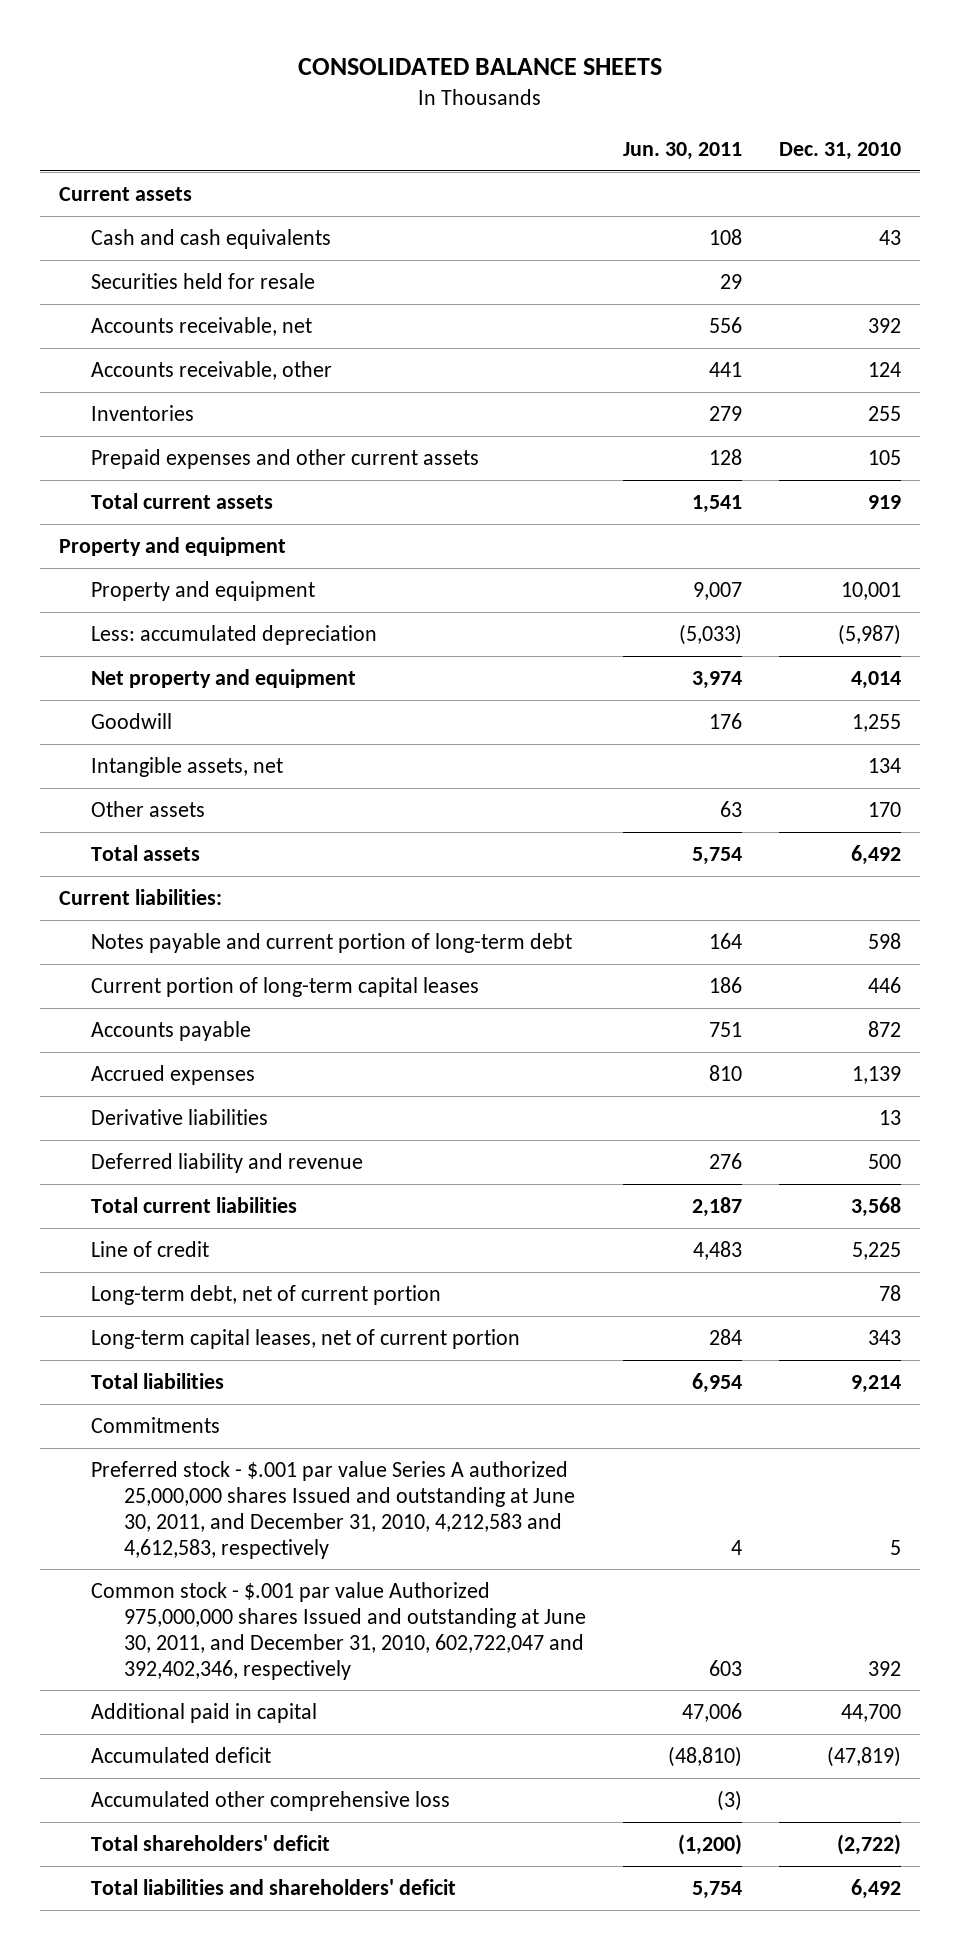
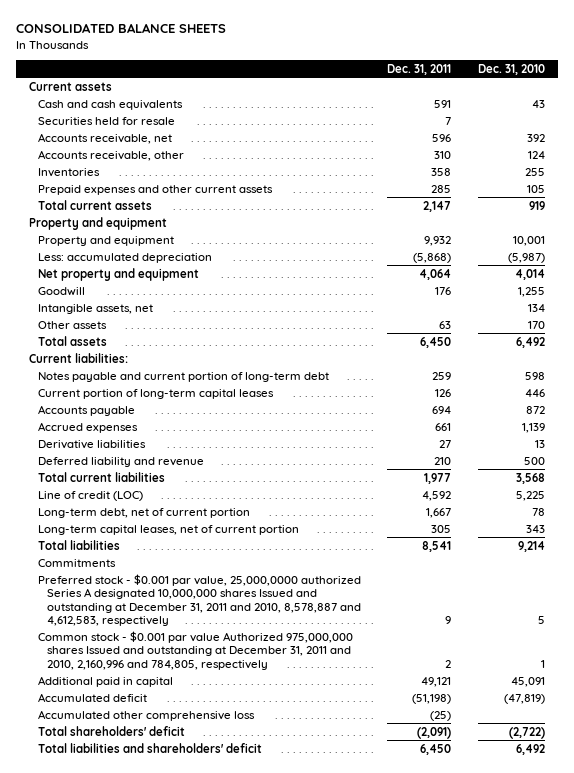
[622,142,742,161] Jun. 30, 2011 -> none
none -> [387,63,452,75] Dec. 31, 2011
[91,1240,210,1257] Line of credit -> [37,490,143,501] Line of credit (LOC)
[91,1460,575,1559] Preferred stock - $.001 par value Series A authorized 25,000,000 shares Issued and outstanding at June 30, 2011, and December 31, 2010, 4,212,583 and 4,612,583, respectively -> [37,573,361,626] Preferred stock - $0.001 par value, 25,000,0000 authorized Series A designated 10,000,000 shares Issued and outstanding at December 31, 2011 and 2010, 8,578,887 and 4,612,583, respectively
[91,1581,586,1680] Common stock - $.001 par value Authorized 975,000,000 shares Issued and outstanding at June 30, 2011, and December 31, 2010, 602,722,047 and 392,402,346, respectively -> [37,630,353,670] Common stock - $0.001 par value Authorized 975,000,000 shares Issued and outstanding at December 31, 2011 and 2010, 2,160,996 and 784,805, respectively
[868,1660,902,1676] 392 -> [540,659,545,668] 1
[841,1703,902,1722] 44,700 -> [510,676,545,687] 45,091

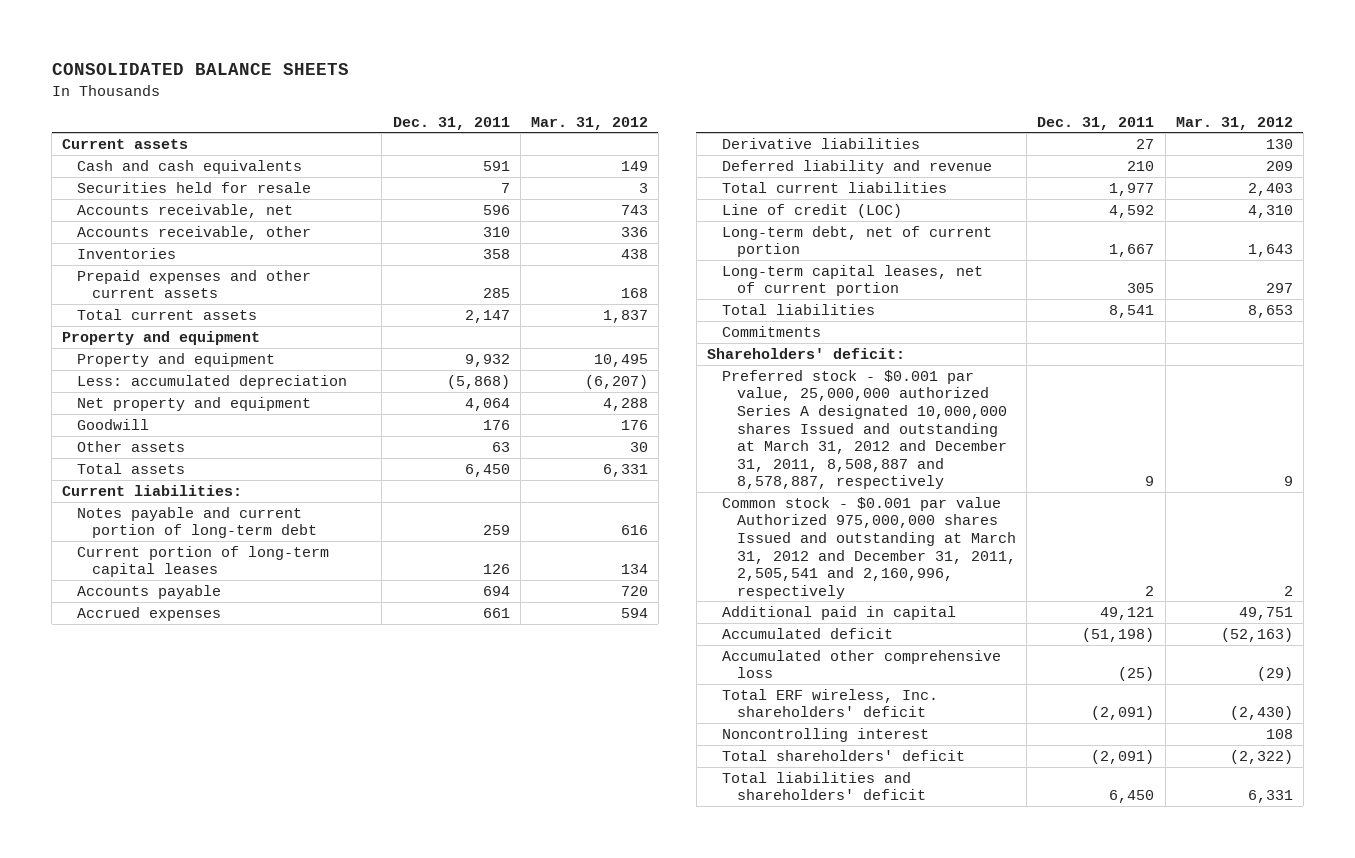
[477,63,545,75] Dec. 31, 2010 -> none
none -> [530,116,648,130] Mar. 31, 2012
[37,303,153,314] Intangible assets, net -> none
none -> [707,347,906,359] Shareholders' deficit:
[37,573,361,626] Preferred stock - $0.001 par value, 25,000,0000 authorized Series A designated 10,000,000 shares Issued and outstanding at December 31, 2011 and 2010, 8,578,887 and 4,612,583, respectively -> [722,369,1008,490] Preferred stock - $0.001 par value, 25,000,000 authorized Series A designated 10,000,000 shares Issued and outstanding at March 31, 2012 and December 31, 2011, 8,508,887 and 8,578,887, respectively
[37,630,353,670] Common stock - $0.001 par value Authorized 975,000,000 shares Issued and outstanding at December 31, 2011 and 2010, 2,160,996 and 784,805, respectively -> [722,496,1017,599] Common stock - $0.001 par value Authorized 975,000,000 shares Issued and outstanding at March 31, 2012 and December 31, 2011, 2,505,541 and 2,160,996, respectively
none -> [722,688,939,718] Total ERF wireless, Inc. shareholders' deficit
none -> [722,727,930,742] Noncontrolling interest

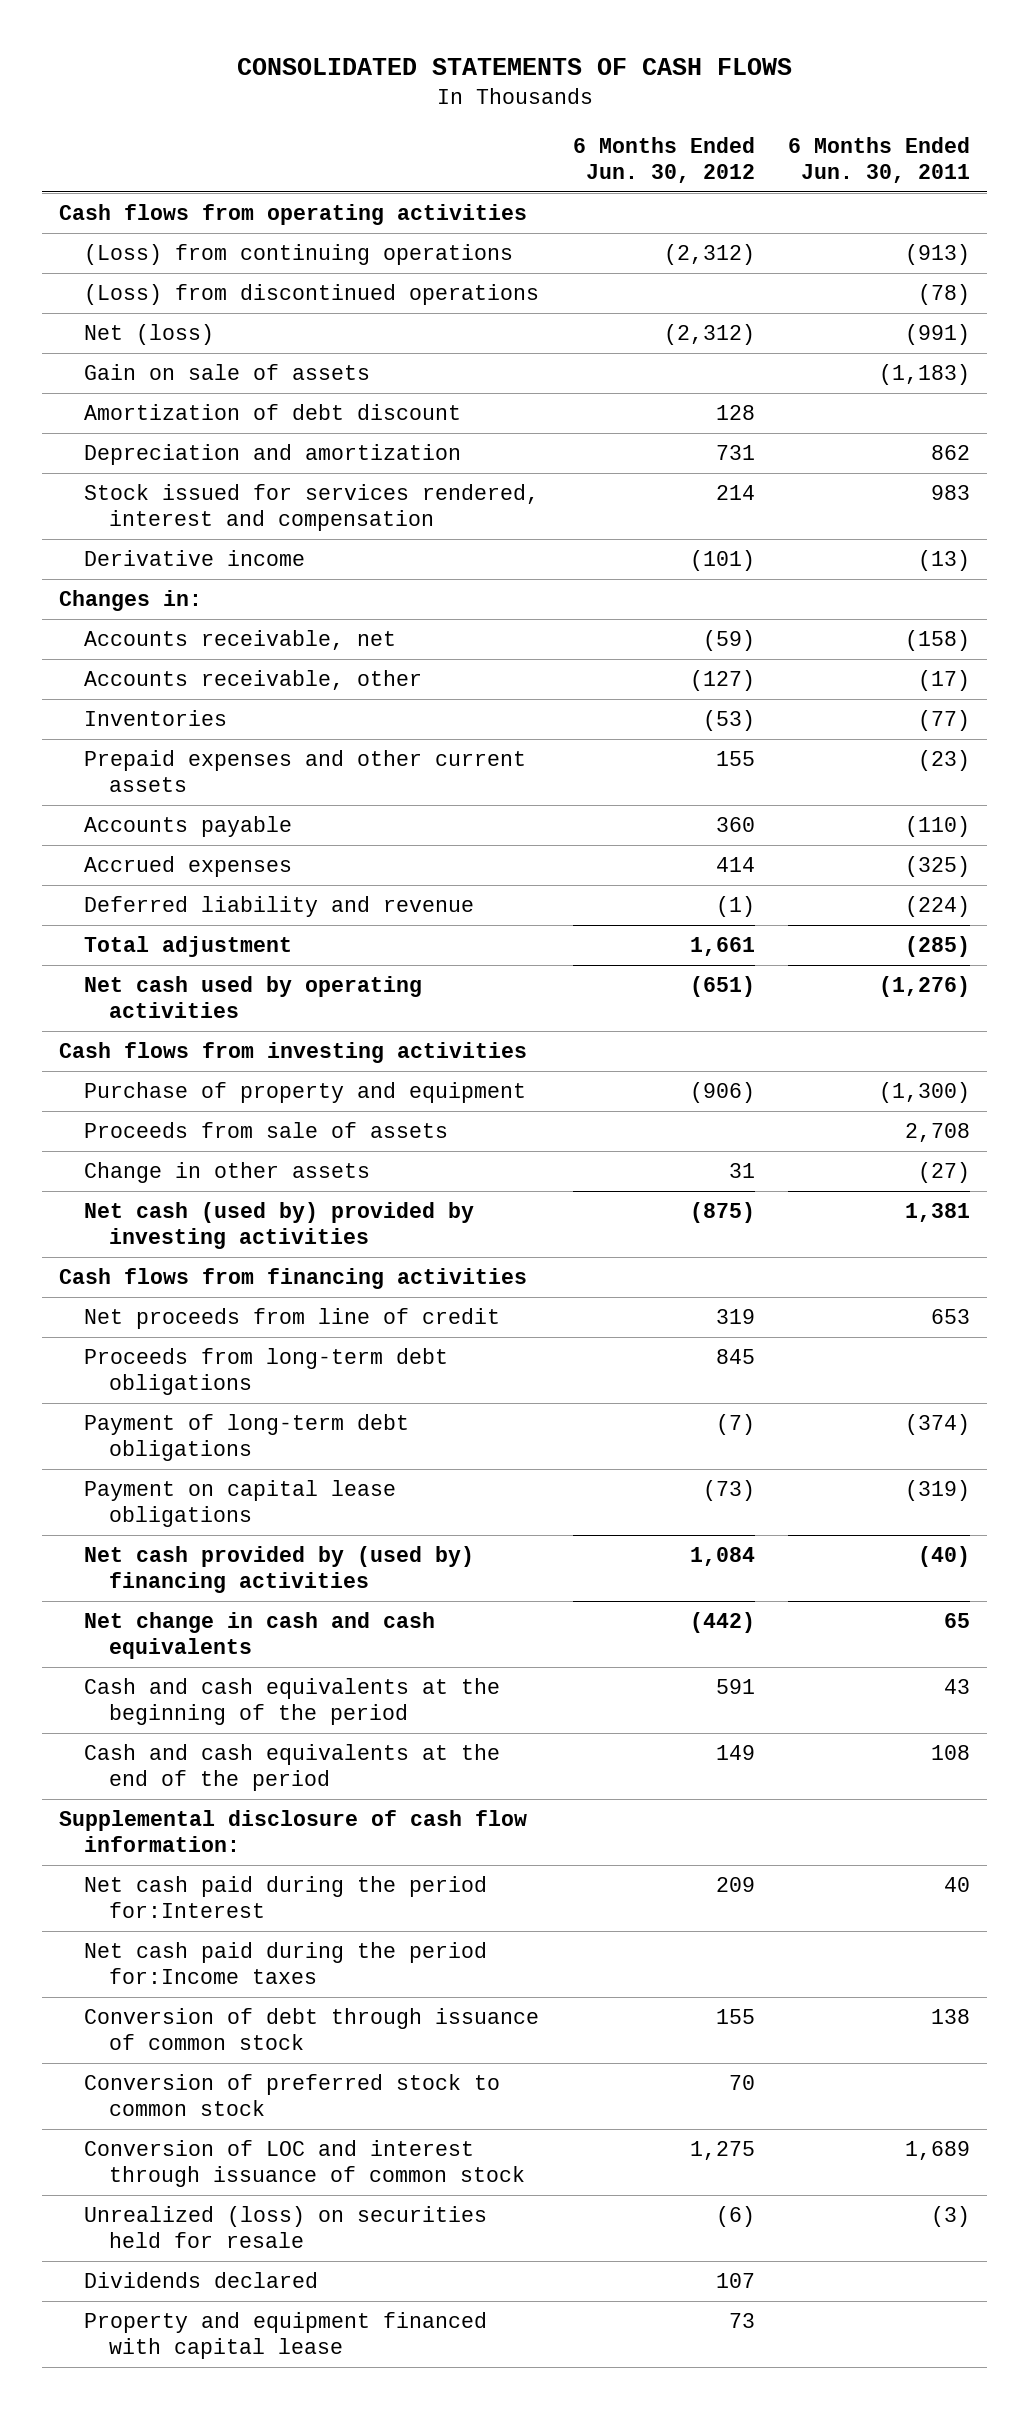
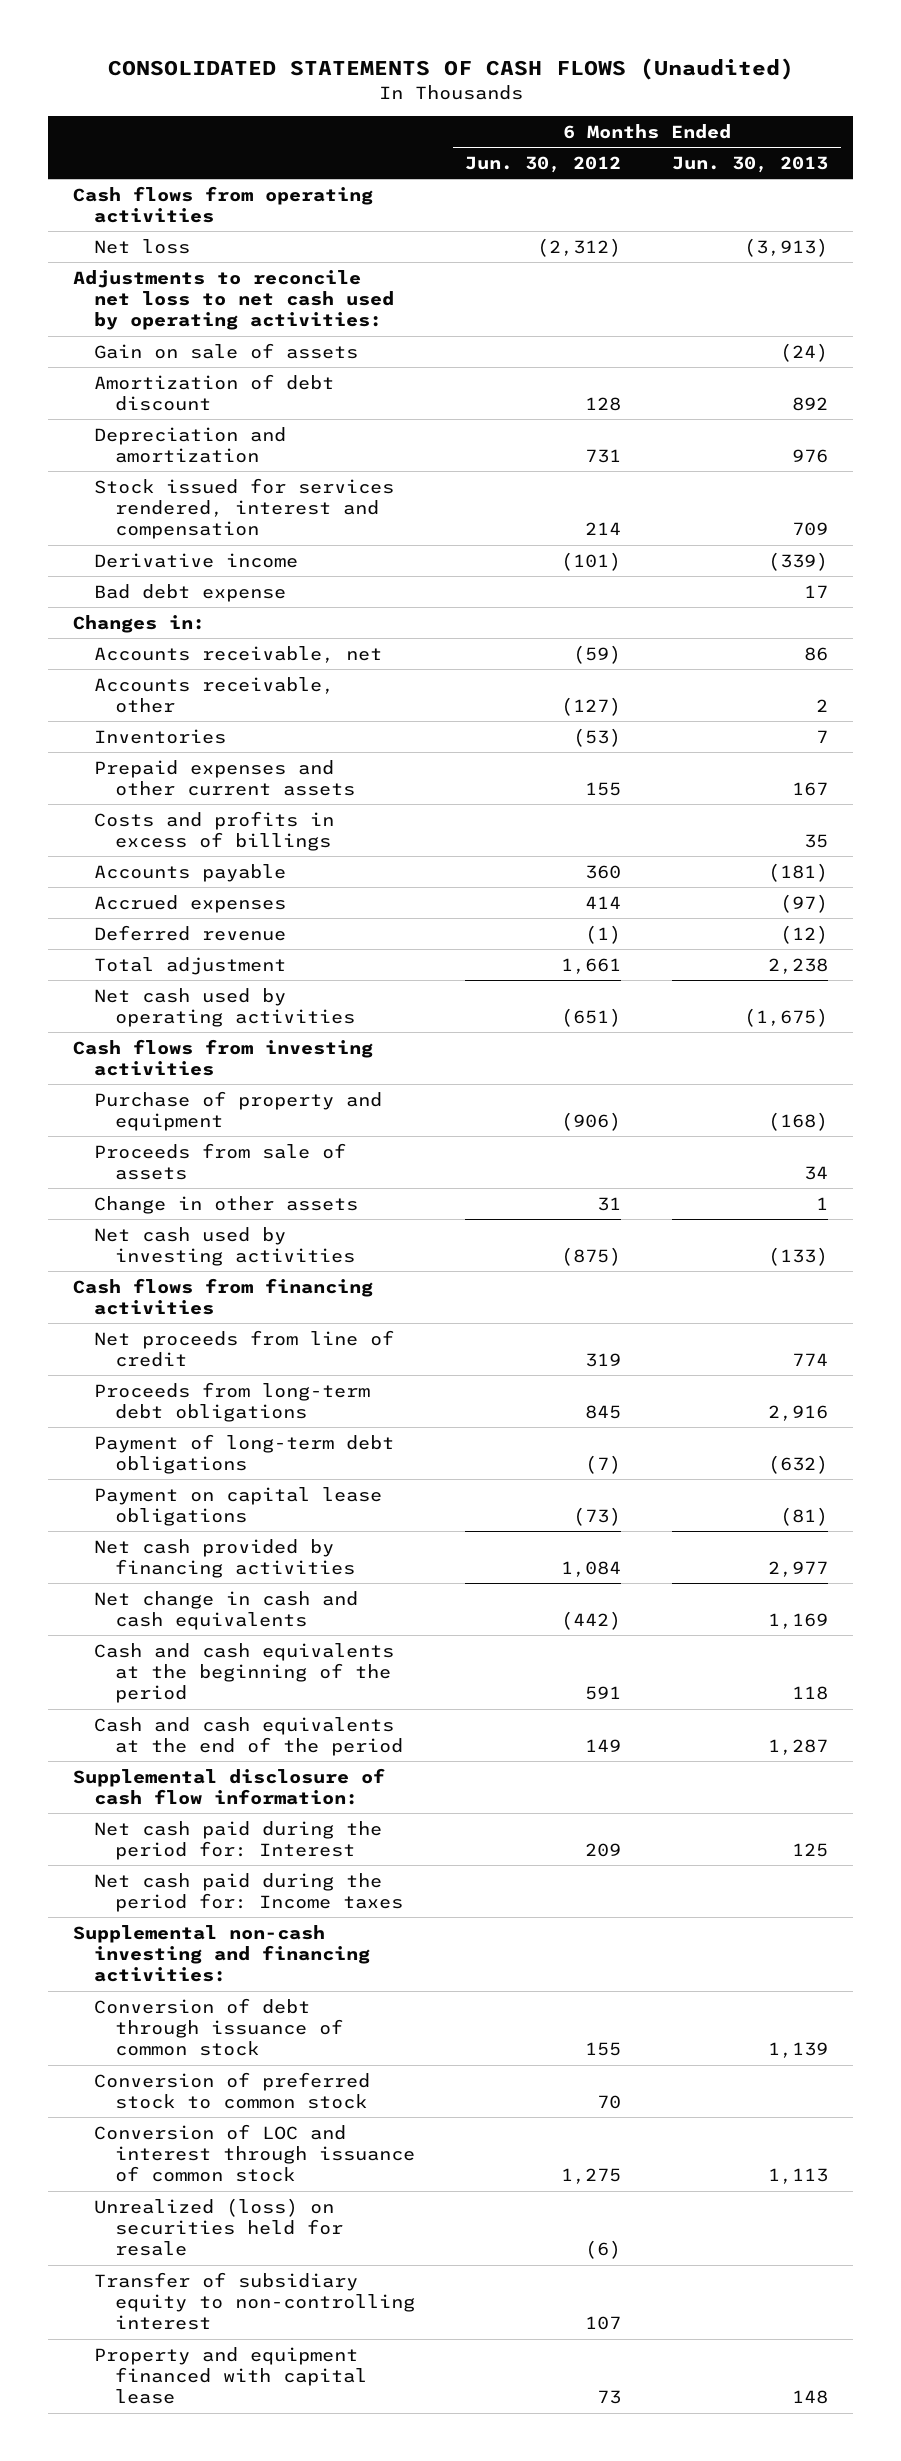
[236,58,792,76] CONSOLIDATED STATEMENTS OF CASH FLOWS -> [107,58,794,81] CONSOLIDATED STATEMENTS OF CASH FLOWS (Unaudited)
[788,137,971,183] 6 Months Ended Jun. 30, 2011 -> none
none -> [671,155,828,173] Jun. 30, 2013
[83,244,513,266] (Loss) from continuing operations -> none
[83,284,539,306] (Loss) from discontinued operations -> none
[83,324,214,346] Net (loss) -> [94,238,191,254] Net loss
none -> [73,269,395,331] Adjustments to reconcile net loss to net cash used by operating activities:
none -> [94,583,287,602] Bad debt expense
none -> [94,810,335,851] Costs and profits in excess of billings
[83,896,474,918] Deferred liability and revenue -> [94,924,287,941] Deferred revenue
[83,1202,474,1249] Net cash (used by) provided by investing activities -> [94,1226,356,1266] Net cash used by investing activities
[83,1546,474,1593] Net cash provided by (used by) financing activities -> [94,1538,356,1578] Net cash provided by financing activities
[83,1876,487,1918] Net cash paid during the period for:Interest -> [94,1820,383,1860] Net cash paid during the period for: Interest
[83,1942,487,1984] Net cash paid during the period for:Income taxes -> [94,1872,404,1912] Net cash paid during the period for: Income taxes
none -> [73,1924,371,1983] Supplemental non-cash investing and financing activities:
[83,2272,318,2289] Dividends declared -> none
none -> [94,2271,416,2331] Transfer of subsidiary equity to non-controlling interest

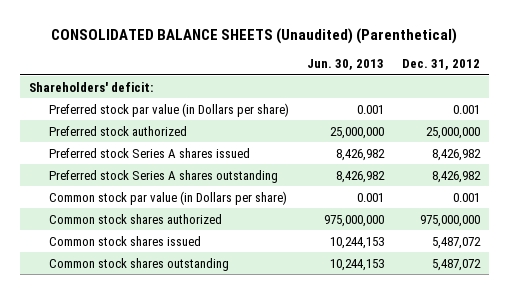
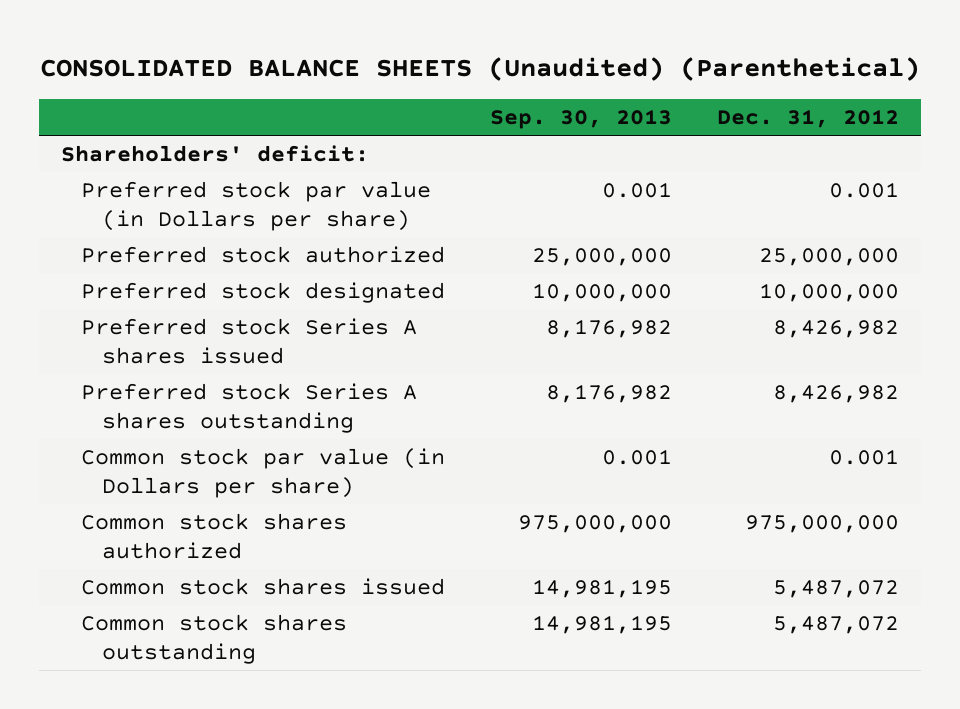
[307,59,385,71] Jun. 30, 2013 -> none
none -> [490,109,673,130] Sep. 30, 2013
none -> [81,281,446,303] Preferred stock designated

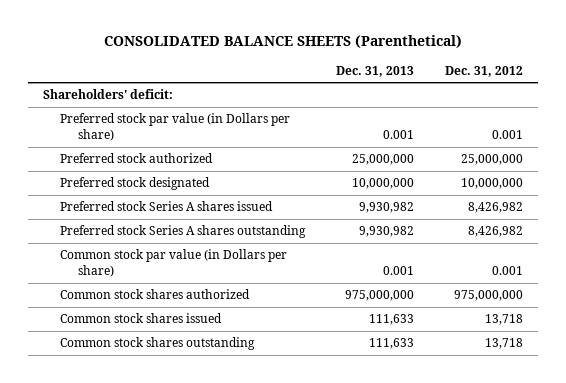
[39,56,920,81] CONSOLIDATED BALANCE SHEETS (Unaudited) (Parenthetical) -> [103,35,462,49] CONSOLIDATED BALANCE SHEETS (Parenthetical)
[490,109,673,130] Sep. 30, 2013 -> none
none -> [335,65,414,77] Dec. 31, 2013
[772,579,899,598] 5,487,072 -> [484,314,523,326] 13,718
[772,615,899,634] 5,487,072 -> [484,338,523,350] 13,718

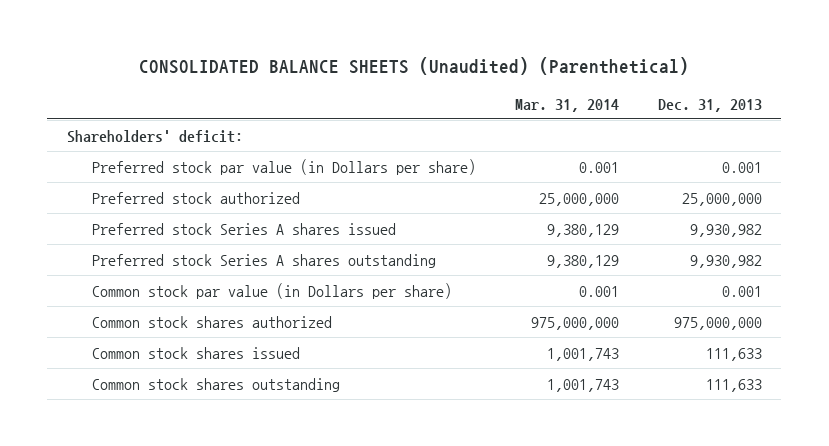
[103,35,462,49] CONSOLIDATED BALANCE SHEETS (Parenthetical) -> [139,57,690,76] CONSOLIDATED BALANCE SHEETS (Unaudited) (Parenthetical)
[444,65,523,77] Dec. 31, 2012 -> none
none -> [515,98,620,112] Mar. 31, 2014
[60,177,211,191] Preferred stock designated -> none

